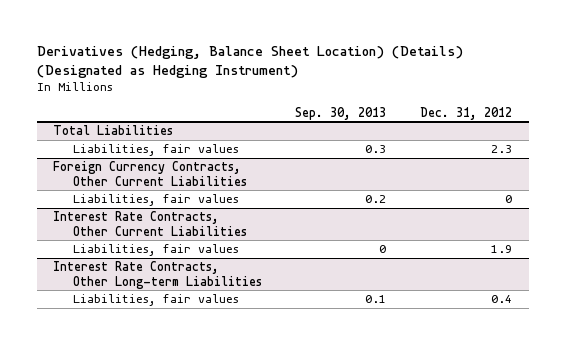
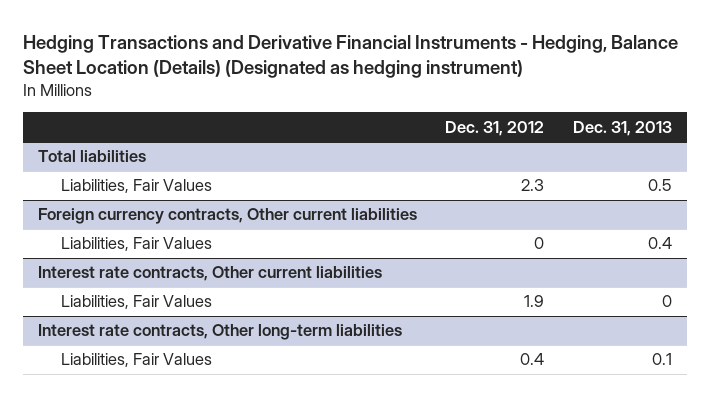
[36,45,463,78] Derivatives (Hedging, Balance Sheet Location) (Details) (Designated as Hedging Instrument) -> [23,34,679,78] Hedging Transactions and Derivative Financial Instruments - Hedging, Balance Sheet Location (Details) (Designated as hedging instrument)
[295,106,387,120] Sep. 30, 2013 -> none
none -> [573,120,673,136] Dec. 31, 2013
[53,125,174,136] Total Liabilities -> [37,150,146,163] Total liabilities
[72,144,239,157] Liabilities, fair values -> [60,179,212,194] Liabilities, Fair Values
[53,161,247,186] Foreign Currency Contracts, Other Current Liabilities -> [37,208,417,225] Foreign currency contracts, Other current liabilities
[72,194,239,207] Liabilities, fair values -> [60,237,212,252] Liabilities, Fair Values
[53,211,247,236] Interest Rate Contracts, Other Current Liabilities -> [37,266,382,282] Interest rate contracts, Other current liabilities
[72,244,239,257] Liabilities, fair values -> [60,295,212,310] Liabilities, Fair Values
[53,261,262,289] Interest Rate Contracts, Other Long-term Liabilities -> [37,324,402,341] Interest rate contracts, Other long-term liabilities
[72,294,239,307] Liabilities, fair values -> [60,353,212,368] Liabilities, Fair Values

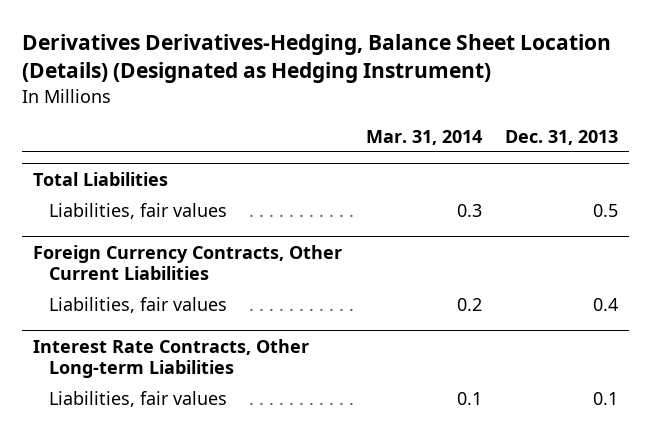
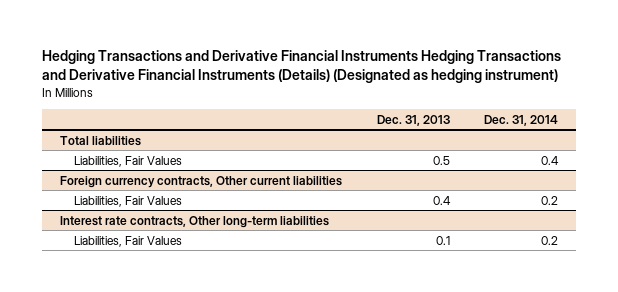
[21,34,611,84] Derivatives Derivatives-Hedging, Balance Sheet Location (Details) (Designated as Hedging Instrument) -> [42,50,562,84] Hedging Transactions and Derivative Financial Instruments Hedging Transactions and Derivative Financial Instruments (Details) (Designated as hedging instrument)
[365,129,482,145] Mar. 31, 2014 -> none
none -> [484,114,559,126] Dec. 31, 2014
[33,171,169,186] Total Liabilities -> [59,135,141,146] Total liabilities
[48,202,227,219] Liabilities, fair values -> [73,155,182,167] Liabilities, Fair Values
[33,244,343,281] Foreign Currency Contracts, Other Current Liabilities -> [59,175,342,188] Foreign currency contracts, Other current liabilities
[48,296,227,313] Liabilities, fair values -> [73,195,182,207] Liabilities, Fair Values
[33,338,310,379] Interest Rate Contracts, Other Long-term Liabilities -> [59,215,329,228] Interest rate contracts, Other long-term liabilities
[48,390,227,407] Liabilities, fair values -> [73,235,182,247] Liabilities, Fair Values

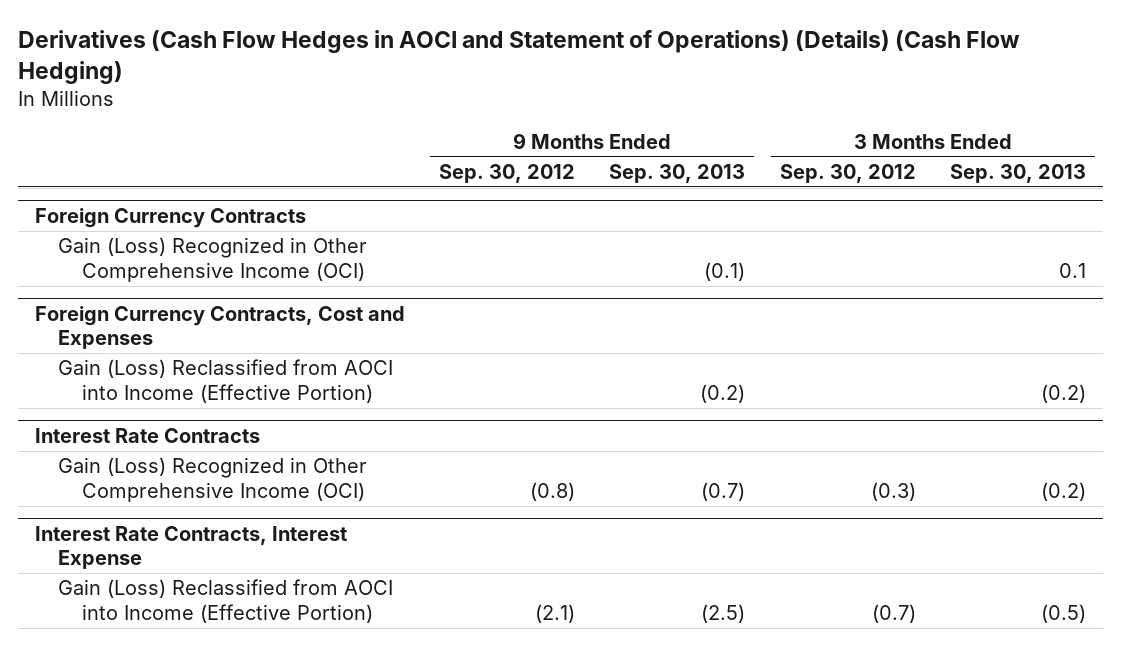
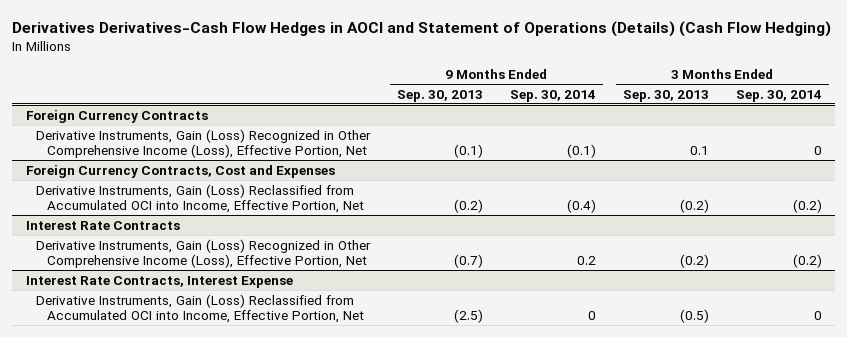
[17,30,1020,85] Derivatives (Cash Flow Hedges in AOCI and Statement of Operations) (Details) (Cash Flow Hedging) -> [12,20,832,37] Derivatives Derivatives-Cash Flow Hedges in AOCI and Statement of Operations (Details) (Cash Flow Hedging)
[439,163,576,183] Sep. 30, 2012 -> none
[779,163,916,183] Sep. 30, 2012 -> none
none -> [509,89,596,102] Sep. 30, 2014
none -> [735,89,822,102] Sep. 30, 2014
[58,237,368,282] Gain (Loss) Recognized in Other Comprehensive Income (OCI) -> [36,128,372,159] Derivative Instruments, Gain (Loss) Recognized in Other Comprehensive Income (Loss), Effective Portion, Net
[58,359,394,403] Gain (Loss) Reclassified from AOCI into Income (Effective Portion) -> [36,183,364,214] Derivative Instruments, Gain (Loss) Reclassified from Accumulated OCI into Income, Effective Portion, Net
[58,457,368,502] Gain (Loss) Recognized in Other Comprehensive Income (OCI) -> [36,238,372,269] Derivative Instruments, Gain (Loss) Recognized in Other Comprehensive Income (Loss), Effective Portion, Net
[58,579,394,623] Gain (Loss) Reclassified from AOCI into Income (Effective Portion) -> [36,293,364,324] Derivative Instruments, Gain (Loss) Reclassified from Accumulated OCI into Income, Effective Portion, Net

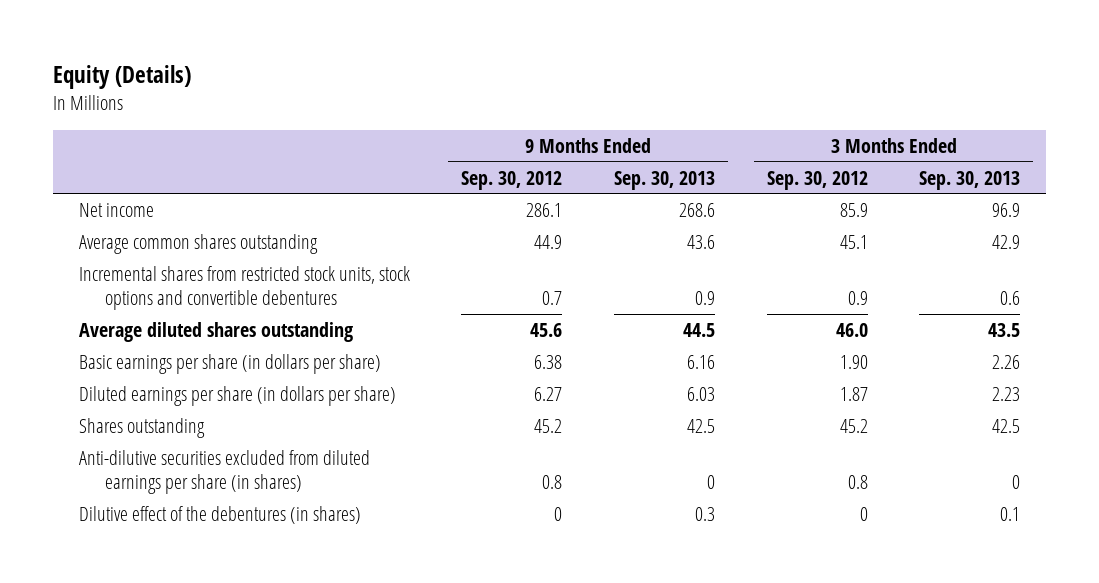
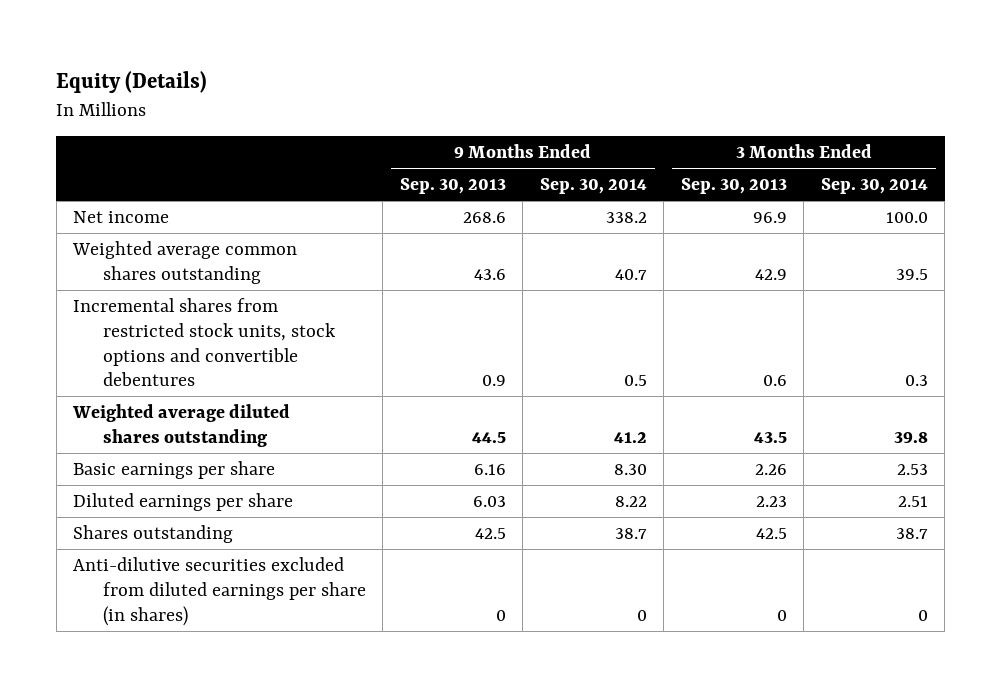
[461,170,563,190] Sep. 30, 2012 -> none
[766,170,868,190] Sep. 30, 2012 -> none
none -> [539,178,647,195] Sep. 30, 2014
none -> [820,178,928,195] Sep. 30, 2014
[78,233,318,254] Average common shares outstanding -> [72,240,298,284] Weighted average common shares outstanding
[78,321,353,342] Average diluted shares outstanding -> [72,403,291,447] Weighted average diluted shares outstanding
[78,353,381,374] Basic earnings per share (in dollars per share) -> [73,460,276,479] Basic earnings per share
[78,385,396,406] Diluted earnings per share (in dollars per share) -> [73,492,294,511] Diluted earnings per share
[78,505,361,524] Dilutive effect of the debentures (in shares) -> none

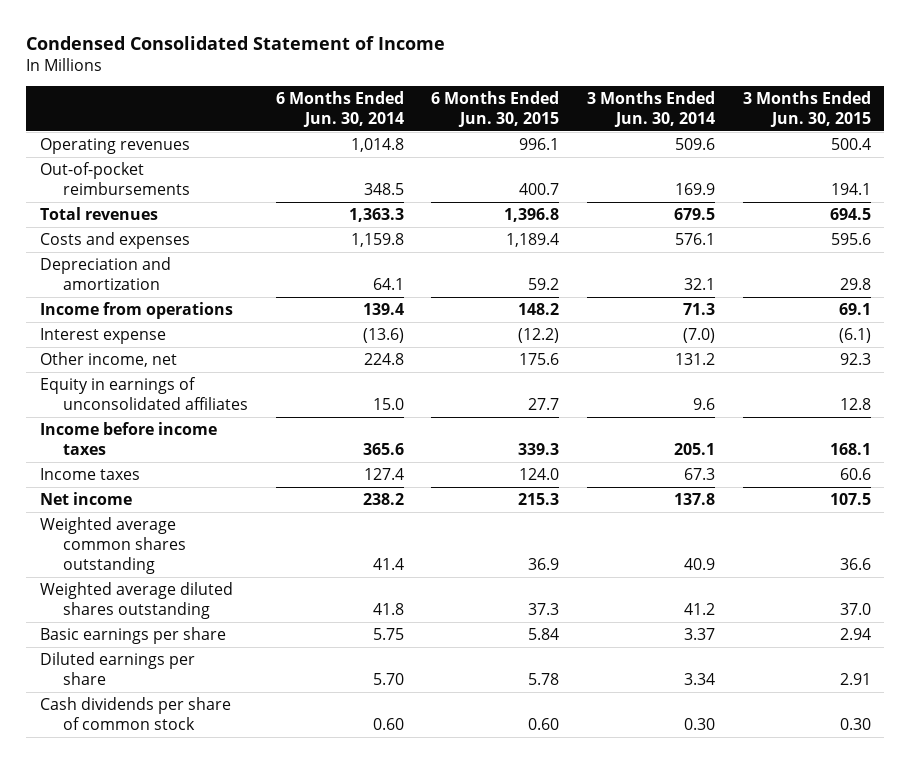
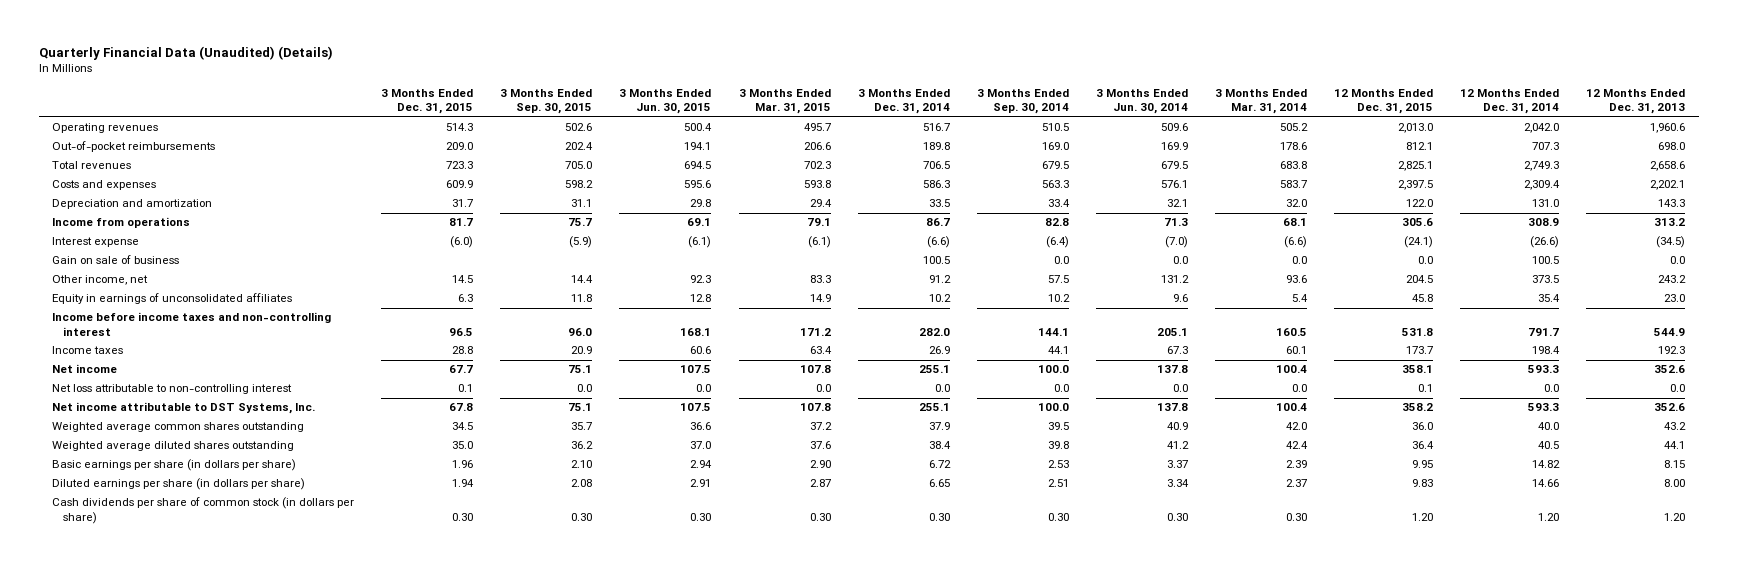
[26,36,446,51] Condensed Consolidated Statement of Income -> [38,45,333,60] Quarterly Financial Data (Unaudited) (Details)
[275,91,404,128] 6 Months Ended Jun. 30, 2014 -> none
[431,91,560,128] 6 Months Ended Jun. 30, 2015 -> none
none -> [381,89,474,115] 3 Months Ended Dec. 31, 2015
none -> [500,89,593,115] 3 Months Ended Sep. 30, 2015
none -> [738,89,831,115] 3 Months Ended Mar. 31, 2015
none -> [857,89,950,115] 3 Months Ended Dec. 31, 2014
none -> [976,89,1069,115] 3 Months Ended Sep. 30, 2014
none -> [1214,89,1307,115] 3 Months Ended Mar. 31, 2014
none -> [1333,89,1433,115] 12 Months Ended Dec. 31, 2015
none -> [1460,89,1560,115] 12 Months Ended Dec. 31, 2014
none -> [1586,89,1686,115] 12 Months Ended Dec. 31, 2013
none -> [52,255,180,265] Gain on sale of business
[40,421,218,455] Income before income taxes -> [52,312,332,336] Income before income taxes and non-controlling interest
none -> [52,384,293,395] Net loss attributable to non-controlling interest
none -> [52,402,316,415] Net income attributable to DST Systems, Inc.
[40,626,227,644] Basic earnings per share -> [52,459,297,472] Basic earnings per share (in dollars per share)
[40,651,196,685] Diluted earnings per share -> [52,478,306,491] Diluted earnings per share (in dollars per share)
[40,696,232,730] Cash dividends per share of common stock -> [52,497,355,524] Cash dividends per share of common stock (in dollars per share)

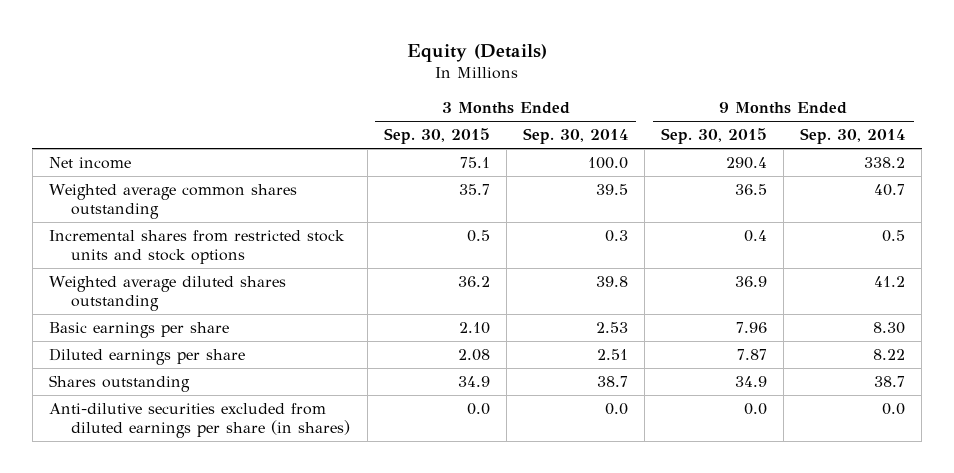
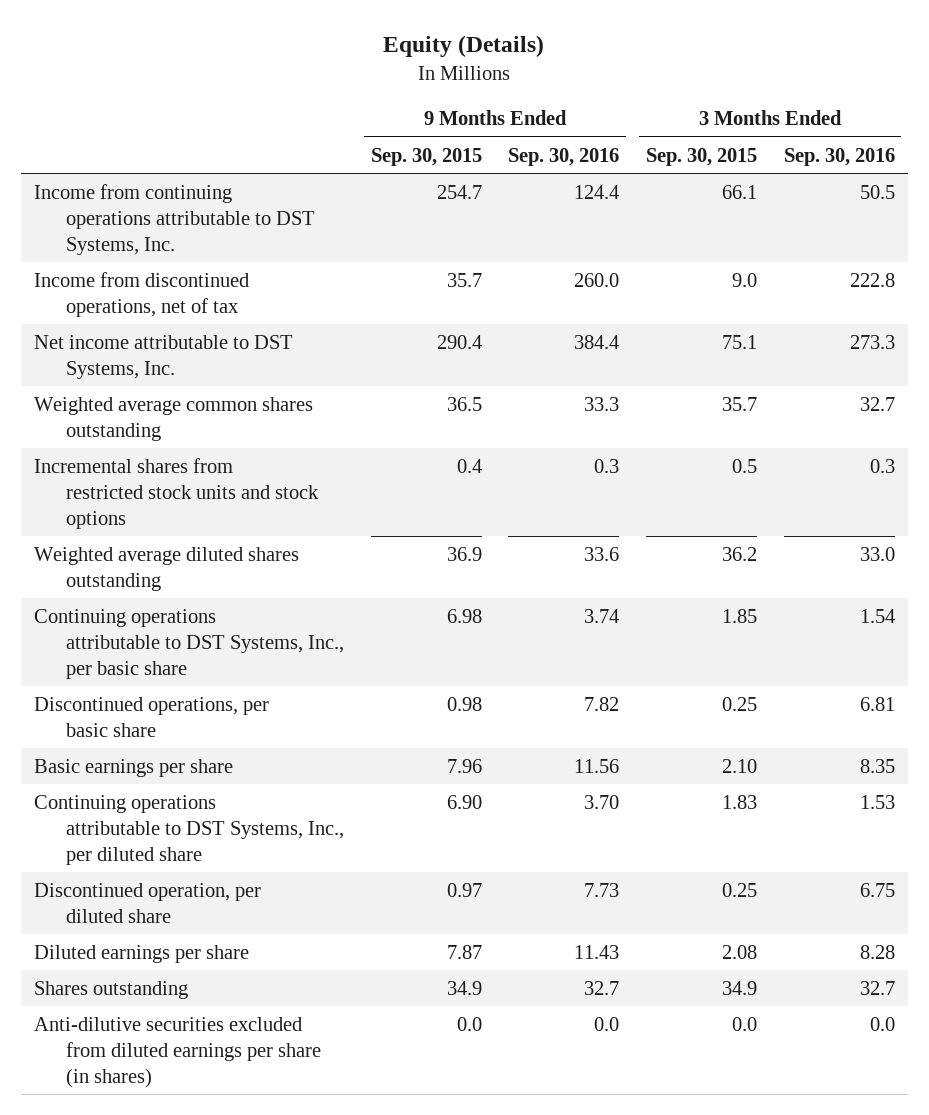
[522,128,628,145] Sep. 30, 2014 -> none
[800,128,906,145] Sep. 30, 2014 -> none
none -> [508,147,620,166] Sep. 30, 2016
none -> [783,147,895,166] Sep. 30, 2016
none -> [33,183,315,255] Income from continuing operations attributable to DST Systems, Inc.
none -> [33,271,249,317] Income from discontinued operations, net of tax
[48,157,131,170] Net income -> [33,334,293,379] Net income attributable to DST Systems, Inc.
none -> [33,608,344,679] Continuing operations attributable to DST Systems, Inc., per basic share
none -> [33,696,269,737] Discontinued operations, per basic share
none -> [33,794,344,865] Continuing operations attributable to DST Systems, Inc., per diluted share
none -> [33,882,261,923] Discontinued operation, per diluted share

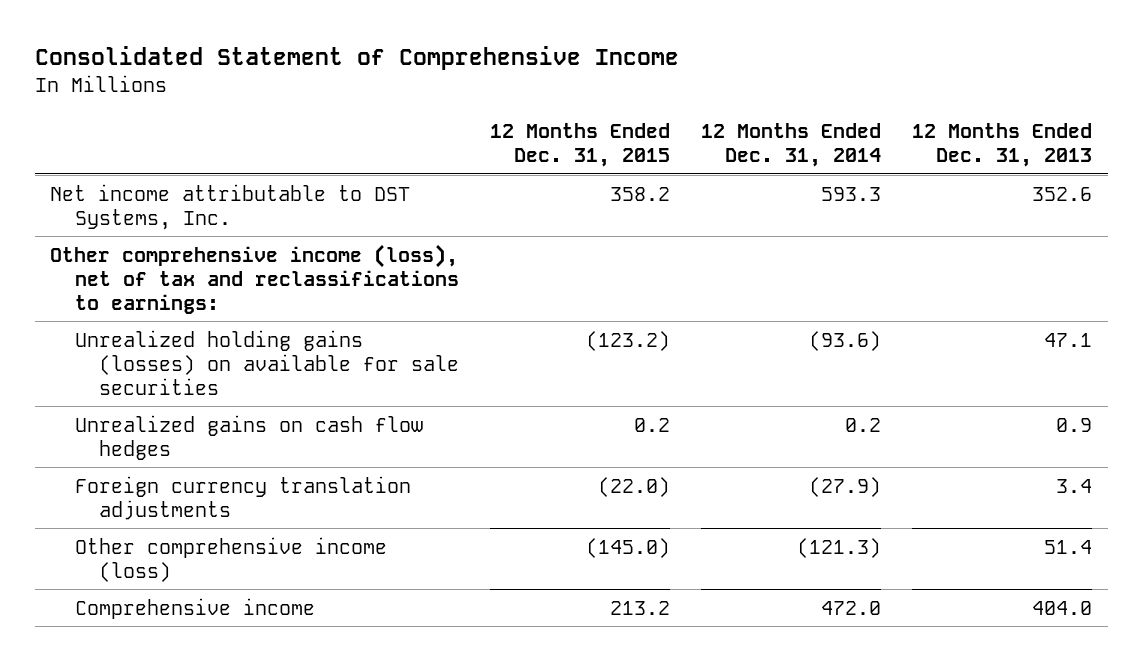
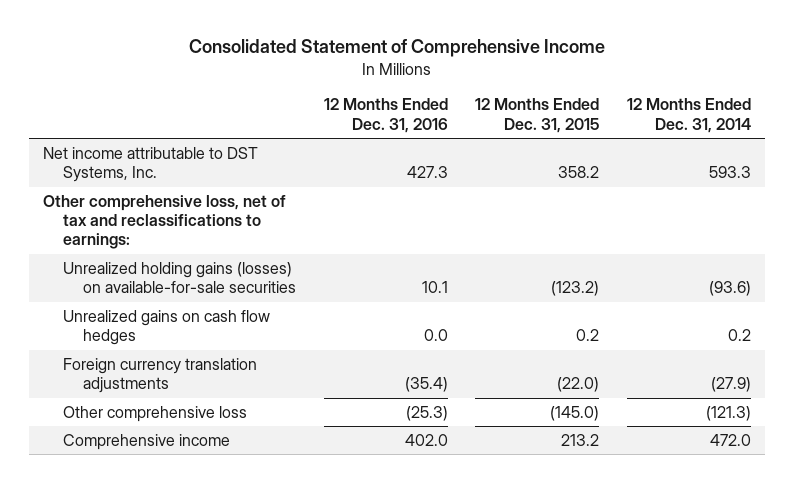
[912,123,1093,168] 12 Months Ended Dec. 31, 2013 -> none
none -> [323,98,448,133] 12 Months Ended Dec. 31, 2016
[49,243,459,314] Other comprehensive income (loss), net of tax and reclassifications to earnings: -> [42,194,286,250] Other comprehensive loss, net of tax and reclassifications to earnings:
[74,329,460,395] Unrealized holding gains (losses) on available for sale securities -> [62,261,296,294] Unrealized holding gains (losses) on available-for-sale securities
[74,536,387,582] Other comprehensive income (loss) -> [62,405,247,422] Other comprehensive loss

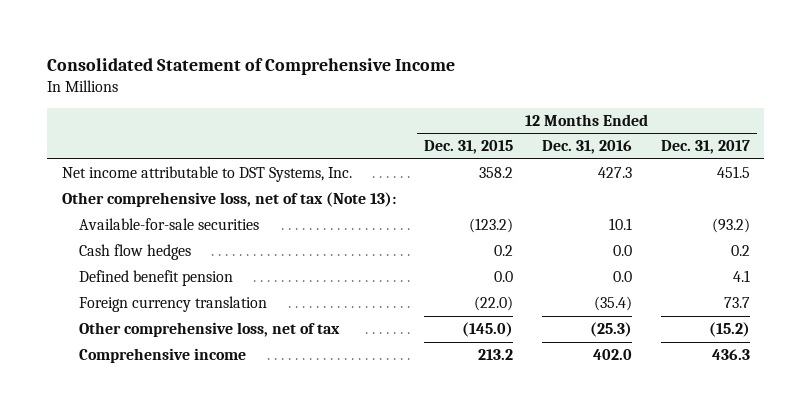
[627,98,752,133] 12 Months Ended Dec. 31, 2014 -> none
none -> [660,140,750,155] Dec. 31, 2017
[42,194,286,250] Other comprehensive loss, net of tax and reclassifications to earnings: -> [61,192,396,208] Other comprehensive loss, net of tax (Note 13):
[62,261,296,294] Unrealized holding gains (losses) on available-for-sale securities -> [79,218,260,231] Available-for-sale securities
[62,309,270,346] Unrealized gains on cash flow hedges -> [79,244,192,261] Cash flow hedges
none -> [79,270,234,287] Defined benefit pension
[62,357,257,394] Foreign currency translation adjustments -> [79,296,268,313] Foreign currency translation
[62,405,247,422] Other comprehensive loss -> [79,322,341,338] Other comprehensive loss, net of tax

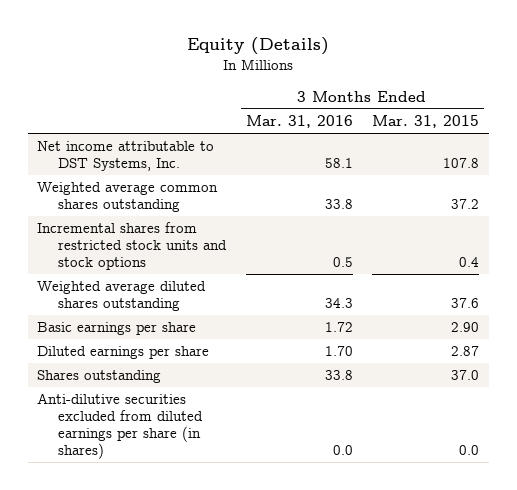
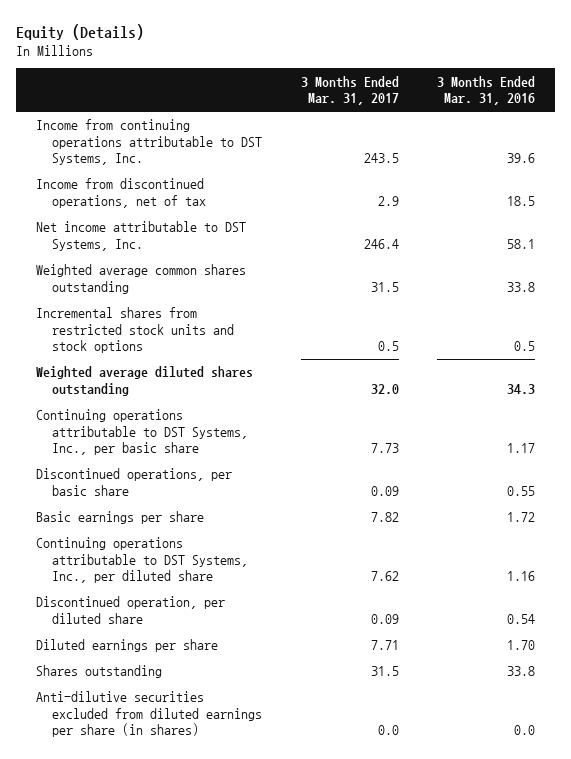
[372,114,480,128] Mar. 31, 2015 -> none
none -> [300,75,399,106] 3 Months Ended Mar. 31, 2017
none -> [35,119,263,166] Income from continuing operations attributable to DST Systems, Inc.
none -> [35,178,207,208] Income from discontinued operations, net of tax
none -> [35,409,249,456] Continuing operations attributable to DST Systems, Inc., per basic share
none -> [35,468,232,496] Discontinued operations, per basic share
none -> [35,537,249,584] Continuing operations attributable to DST Systems, Inc., per diluted share
none -> [35,596,225,624] Discontinued operation, per diluted share

